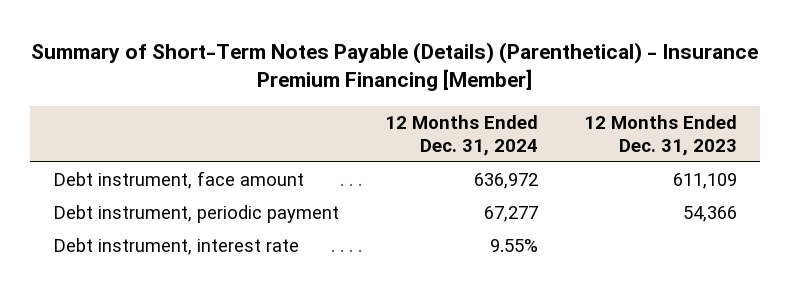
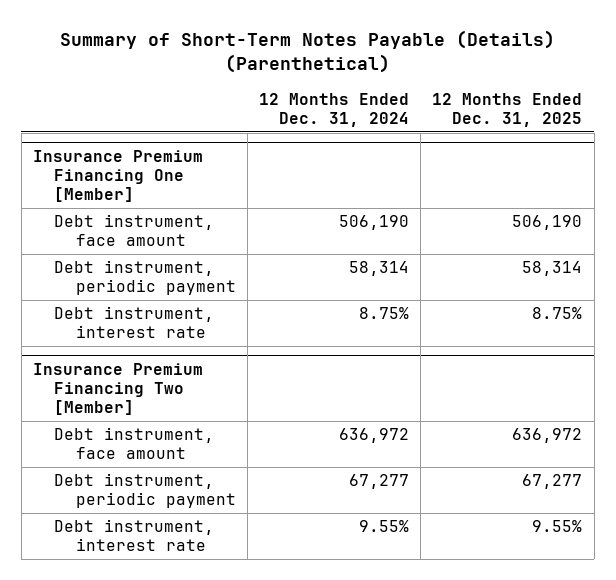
[31,41,759,92] Summary of Short-Term Notes Payable (Details) (Parenthetical) - Insurance Premium Financing [Member] -> [59,29,555,73] Summary of Short-Term Notes Payable (Details) (Parenthetical)
[584,114,738,156] 12 Months Ended Dec. 31, 2023 -> none
none -> [432,92,583,127] 12 Months Ended Dec. 31, 2025
none -> [33,149,204,203] Insurance Premium Financing One [Member]
none -> [54,214,215,247] Debt instrument, face amount
none -> [54,260,236,296] Debt instrument, periodic payment
none -> [54,306,215,339] Debt instrument, interest rate
none -> [33,362,204,416] Insurance Premium Financing Two [Member]

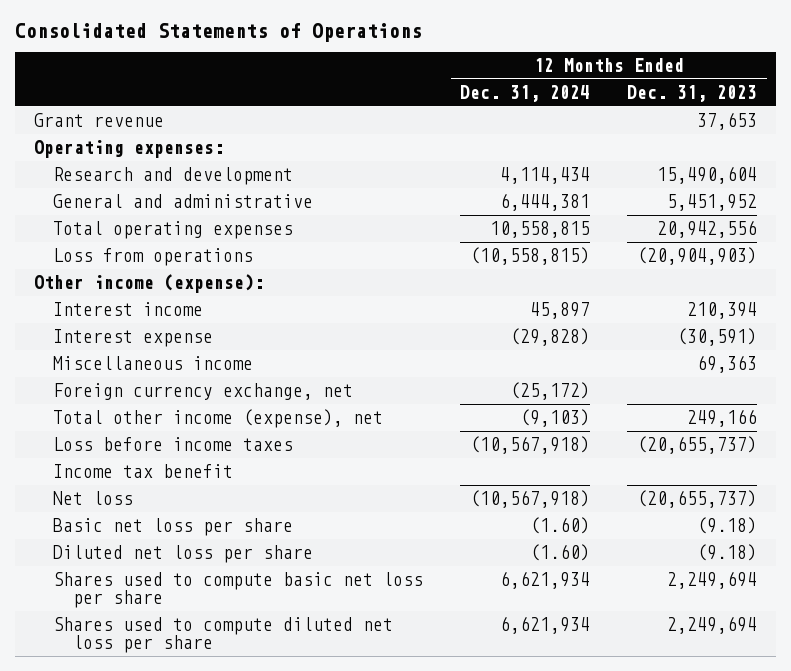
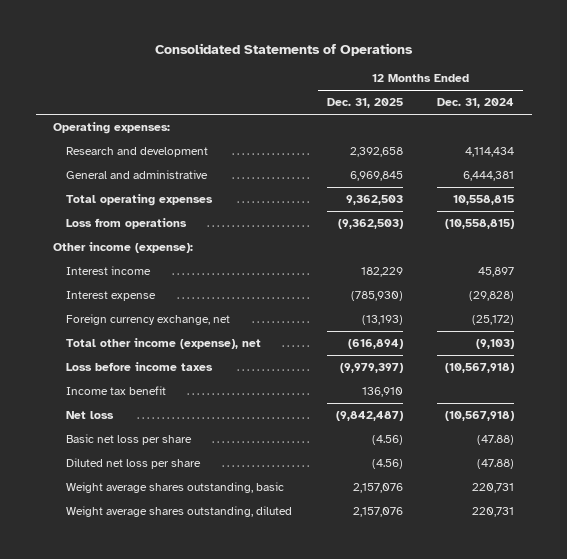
[627,84,758,102] Dec. 31, 2023 -> none
none -> [326,98,403,109] Dec. 31, 2025
[33,113,164,128] Grant revenue -> none
[53,356,254,371] Miscellaneous income -> none
[53,572,424,609] Shares used to compute basic net loss per share -> none
[53,617,394,654] Shares used to compute diluted net loss per share -> none
[530,517,591,535] (1.60) -> [477,435,515,446] (47.88)
[530,544,591,562] (1.60) -> [477,459,515,470] (47.88)
none -> [65,482,284,494] Weight average shares outstanding, basic
none -> [65,506,292,518] Weight average shares outstanding, diluted

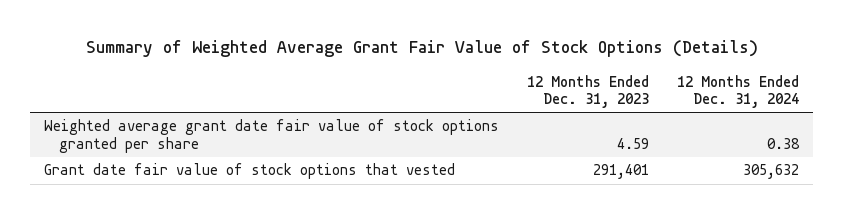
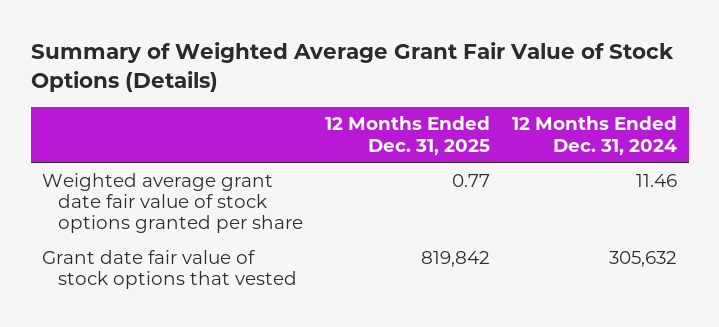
[527,74,650,109] 12 Months Ended Dec. 31, 2023 -> none
none -> [325,116,491,155] 12 Months Ended Dec. 31, 2025
[766,138,800,150] 0.38 -> [636,173,678,187] 11.46

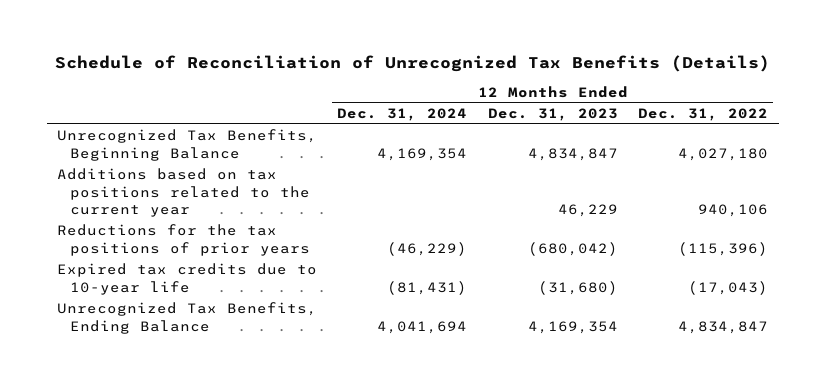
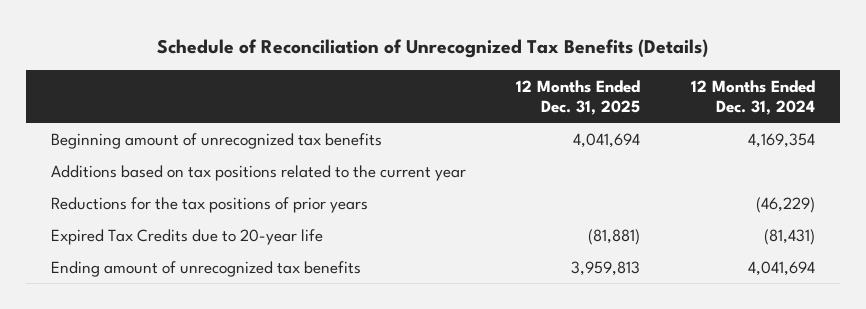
[487,107,618,121] Dec. 31, 2023 -> none
[638,107,769,121] Dec. 31, 2022 -> none
none -> [516,79,641,115] 12 Months Ended Dec. 31, 2025
[56,129,317,161] Unrecognized Tax Benefits, Beginning Balance -> [51,132,383,149] Beginning amount of unrecognized tax benefits
[56,263,317,295] Expired tax credits due to 10-year life -> [51,228,324,245] Expired Tax Credits due to 20-year life
[56,302,317,334] Unrecognized Tax Benefits, Ending Balance -> [51,260,362,277] Ending amount of unrecognized tax benefits

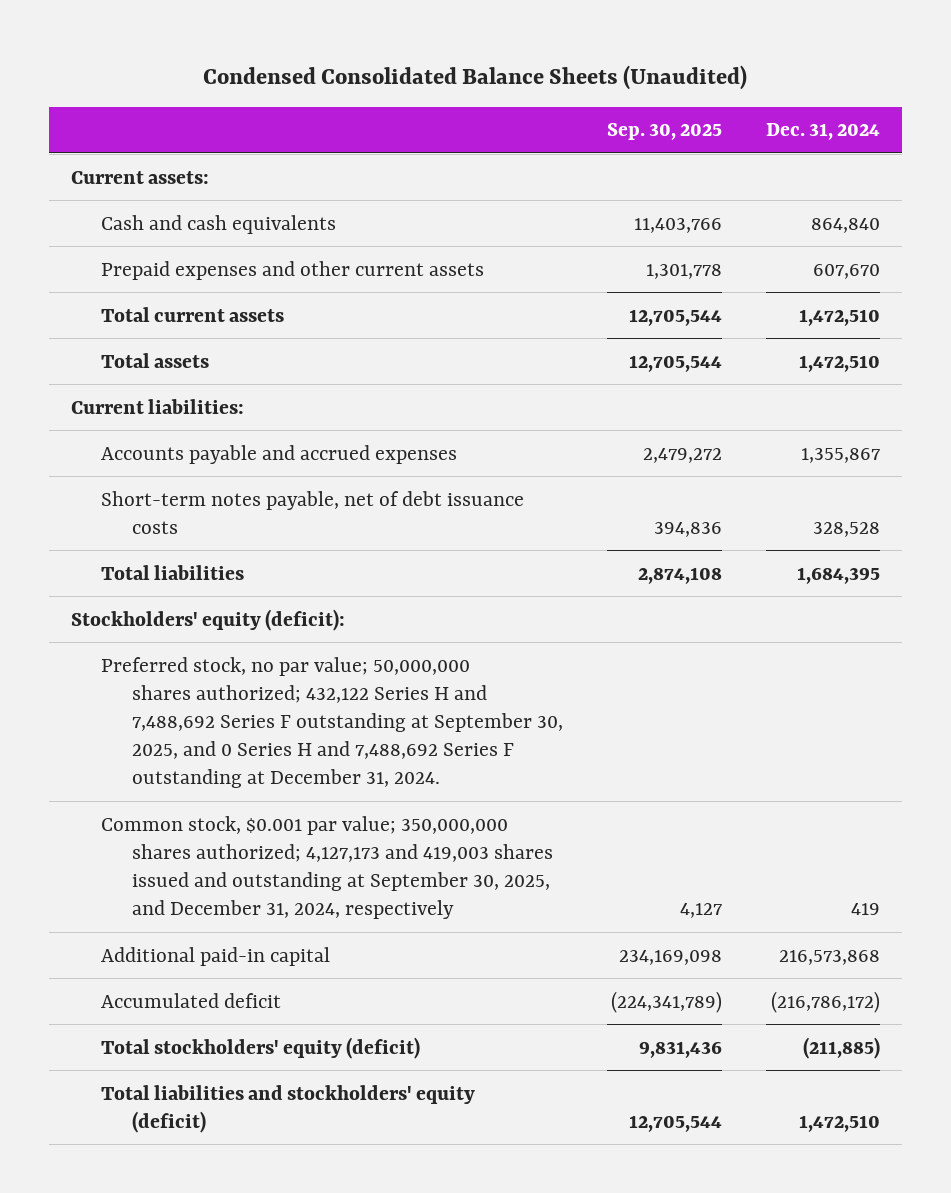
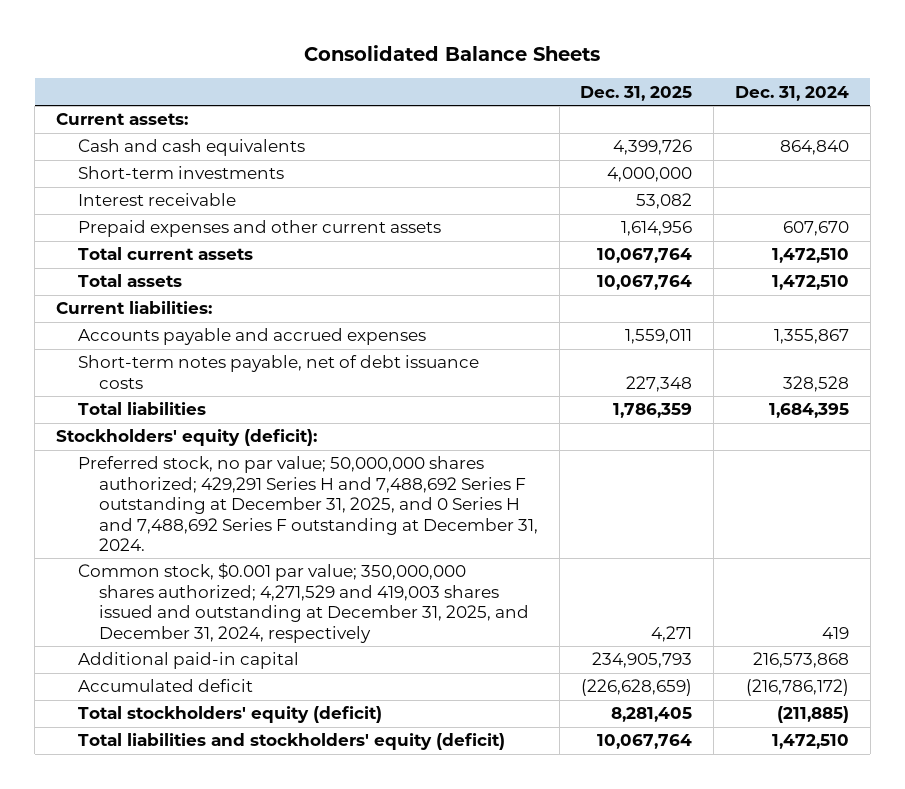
[203,64,748,90] Condensed Consolidated Balance Sheets (Unaudited) -> [304,45,601,62] Consolidated Balance Sheets
[606,123,722,141] Sep. 30, 2025 -> none
none -> [580,85,693,101] Dec. 31, 2025
none -> [77,166,284,180] Short-term investments
none -> [77,193,236,207] Interest receivable
[101,656,563,789] Preferred stock, no par value; 50,000,000 shares authorized; 432,122 Series H and 7,488,692 Series F outstanding at September 30, 2025, and 0 Series H and 7,488,692 Series F outstanding at December 31, 2024. -> [77,456,539,551] Preferred stock, no par value; 50,000,000 shares authorized; 429,291 Series H and 7,488,692 Series F outstanding at December 31, 2025, and 0 Series H and 7,488,692 Series F outstanding at December 31, 2024.
[101,815,553,920] Common stock, $0.001 par value; 350,000,000 shares authorized; 4,127,173 and 419,003 shares issued and outstanding at September 30, 2025, and December 31, 2024, respectively -> [77,563,530,643] Common stock, $0.001 par value; 350,000,000 shares authorized; 4,271,529 and 419,003 shares issued and outstanding at December 31, 2025, and December 31, 2024, respectively

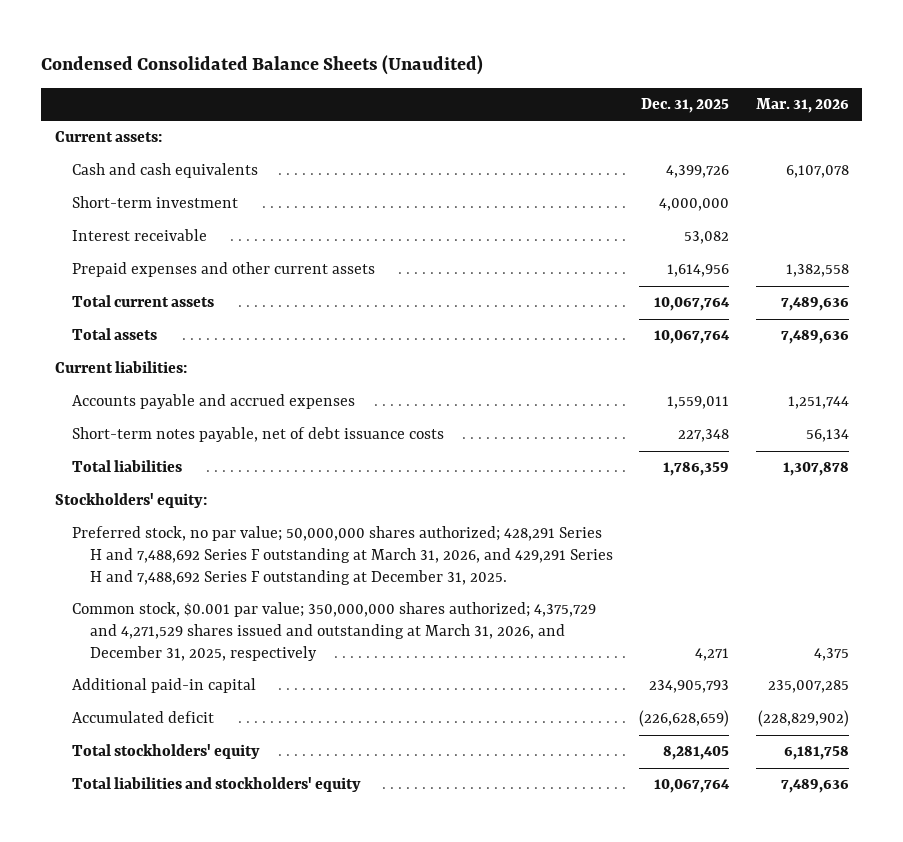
[304,45,601,62] Consolidated Balance Sheets -> [41,54,484,75] Condensed Consolidated Balance Sheets (Unaudited)
[734,85,849,101] Dec. 31, 2024 -> none
none -> [755,98,849,114] Mar. 31, 2026
[77,166,284,180] Short-term investments -> [72,196,239,209] Short-term investment
[56,429,318,447] Stockholders' equity (deficit): -> [54,493,207,509] Stockholders' equity:
[77,456,539,551] Preferred stock, no par value; 50,000,000 shares authorized; 429,291 Series H and 7,488,692 Series F outstanding at December 31, 2025, and 0 Series H and 7,488,692 Series F outstanding at December 31, 2024. -> [72,526,613,586] Preferred stock, no par value; 50,000,000 shares authorized; 428,291 Series H and 7,488,692 Series F outstanding at March 31, 2026, and 429,291 Series H and 7,488,692 Series F outstanding at December 31, 2025.
[77,563,530,643] Common stock, $0.001 par value; 350,000,000 shares authorized; 4,271,529 and 419,003 shares issued and outstanding at December 31, 2025, and December 31, 2024, respectively -> [72,602,597,662] Common stock, $0.001 par value; 350,000,000 shares authorized; 4,375,729 and 4,271,529 shares issued and outstanding at March 31, 2026, and December 31, 2025, respectively
[77,706,382,724] Total stockholders' equity (deficit) -> [72,744,261,760] Total stockholders' equity
[77,733,505,751] Total liabilities and stockholders' equity (deficit) -> [72,777,362,793] Total liabilities and stockholders' equity

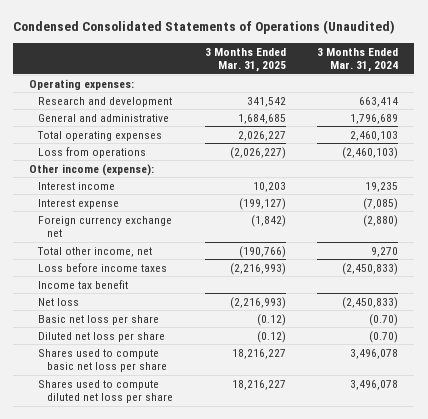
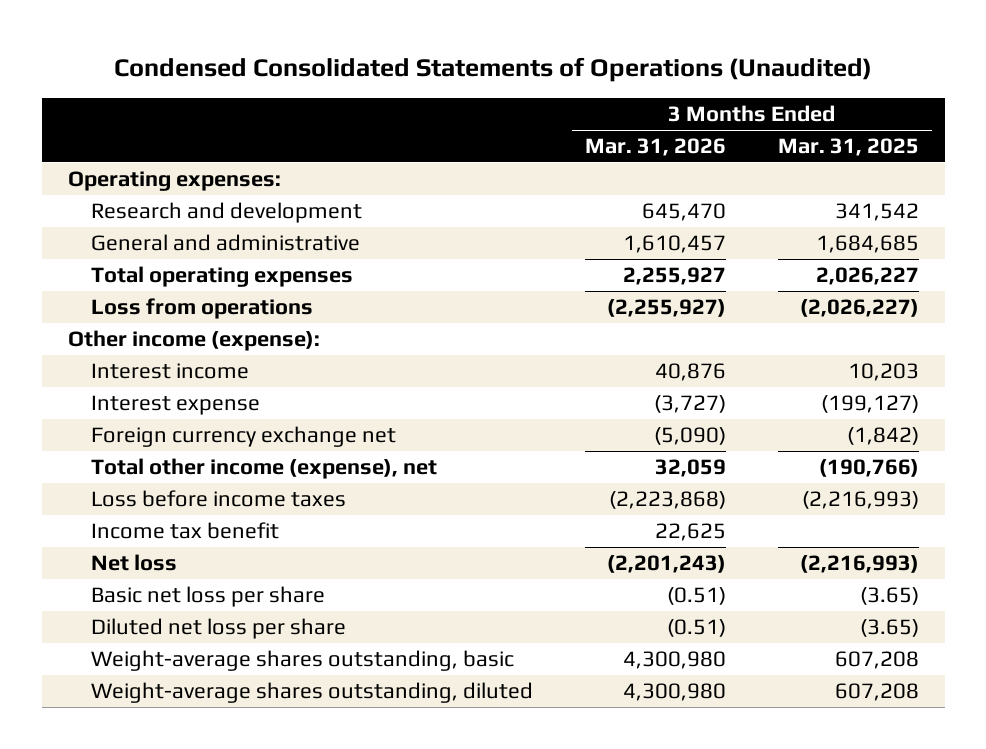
[317,47,399,73] 3 Months Ended Mar. 31, 2024 -> none
none -> [584,138,726,157] Mar. 31, 2026
[37,246,153,257] Total other income, net -> [90,458,437,480] Total other income (expense), net
[38,348,168,373] Shares used to compute basic net loss per share -> none
[38,379,174,404] Shares used to compute diluted net loss per share -> none
[256,313,286,326] (0.12) -> [859,587,919,606] (3.65)
[256,330,286,343] (0.12) -> [859,619,919,638] (3.65)
none -> [90,650,514,672] Weight-average shares outstanding, basic
none -> [90,682,533,704] Weight-average shares outstanding, diluted

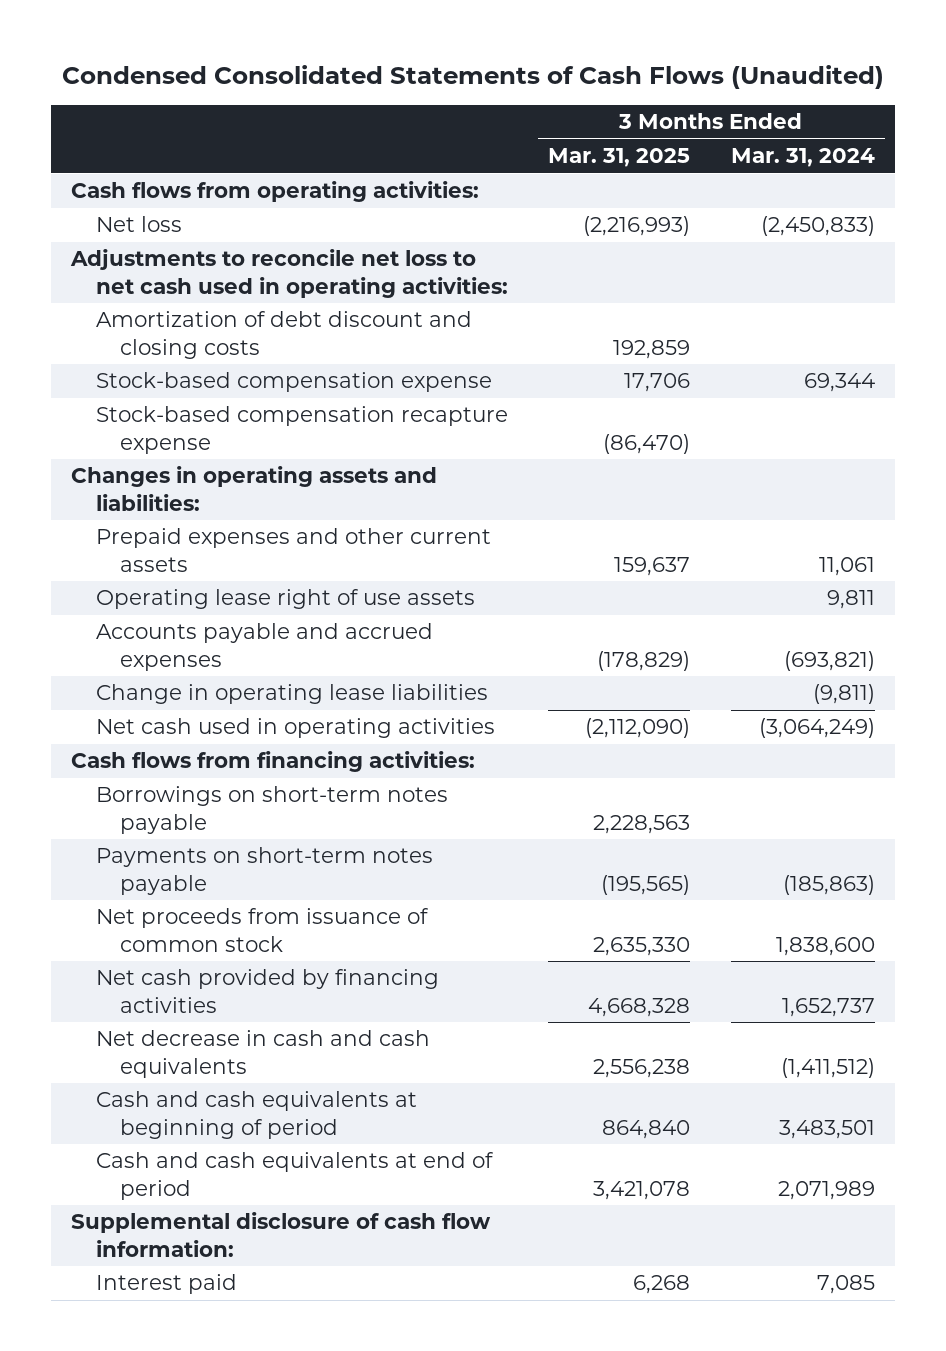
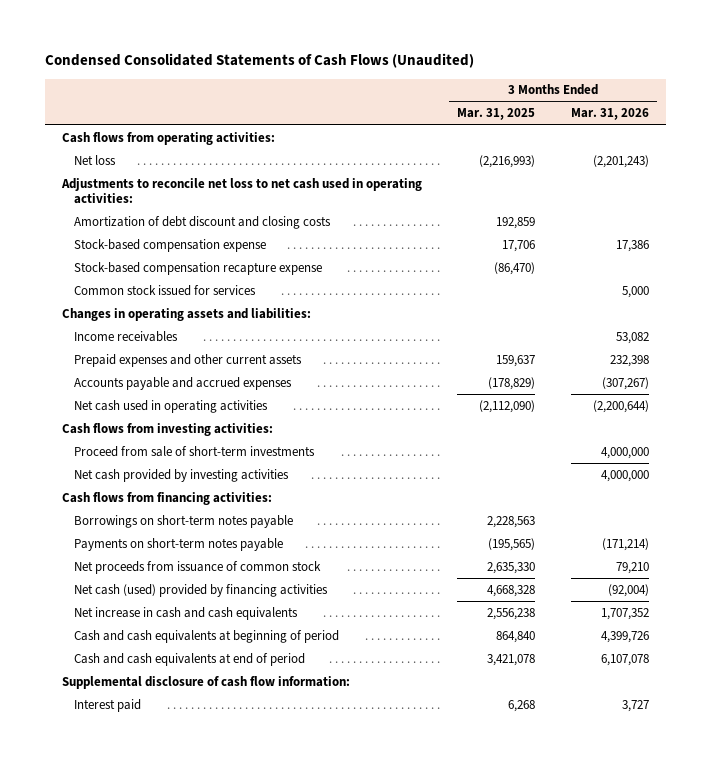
[730,148,875,168] Mar. 31, 2024 -> none
none -> [570,108,649,121] Mar. 31, 2026
none -> [73,284,256,296] Common stock issued for services
none -> [73,330,178,342] Income receivables
[95,589,475,610] Operating lease right of use assets -> none
[95,684,488,705] Change in operating lease liabilities -> none
none -> [62,422,274,436] Cash flows from investing activities:
none -> [73,445,315,457] Proceed from sale of short-term investments
none -> [73,468,289,482] Net cash provided by investing activities
[95,969,439,1013] Net cash provided by financing activities -> [73,583,328,597] Net cash (used) provided by financing activities
[95,1030,430,1078] Net decrease in cash and cash equivalents -> [73,606,298,620] Net increase in cash and cash equivalents

